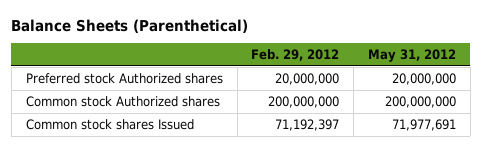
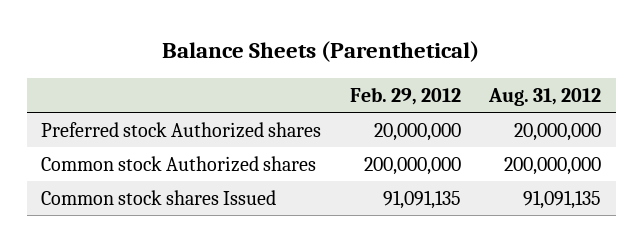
[368,49,457,63] May 31, 2012 -> none
none -> [488,88,602,107] Aug. 31, 2012
[275,118,340,131] 71,192,397 -> [382,190,461,210] 91,091,135

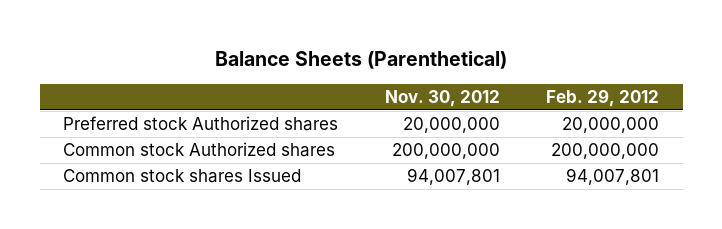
[488,88,602,107] Aug. 31, 2012 -> none
none -> [384,89,500,107] Nov. 30, 2012
[382,190,461,210] 91,091,135 -> [566,168,660,186] 94,007,801

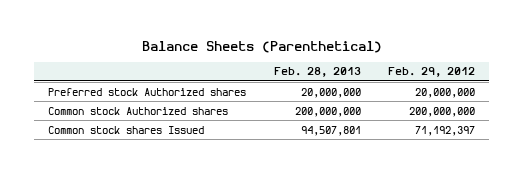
[384,89,500,107] Nov. 30, 2012 -> none
none -> [273,67,361,78] Feb. 28, 2013
[566,168,660,186] 94,007,801 -> [415,125,476,136] 71,192,397

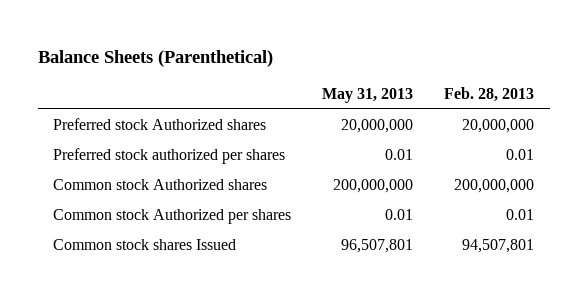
[388,67,476,78] Feb. 29, 2012 -> none
none -> [322,88,414,104] May 31, 2013
none -> [53,148,286,165] Preferred stock authorized per shares
none -> [53,209,292,225] Common stock Authorized per shares

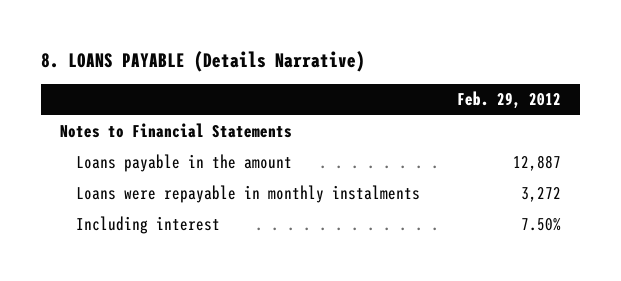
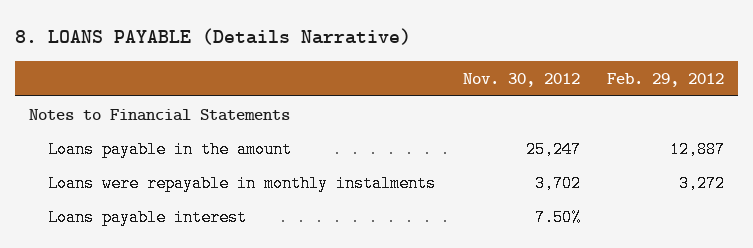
none -> [462,72,580,87] Nov. 30, 2012
[75,216,220,235] Including interest -> none
none -> [48,208,248,226] Loans payable interest

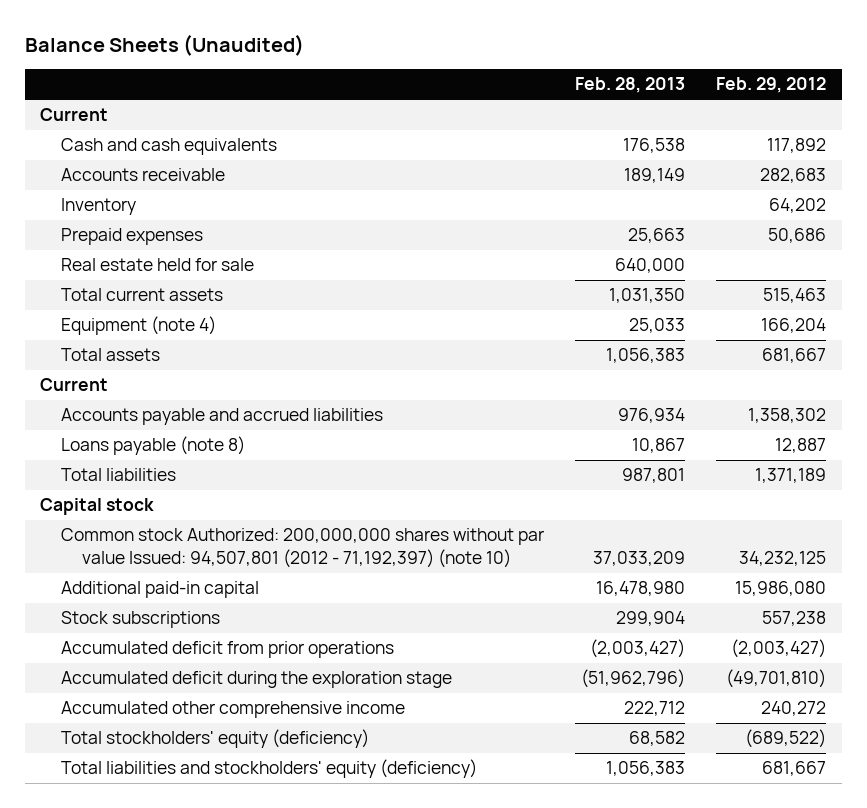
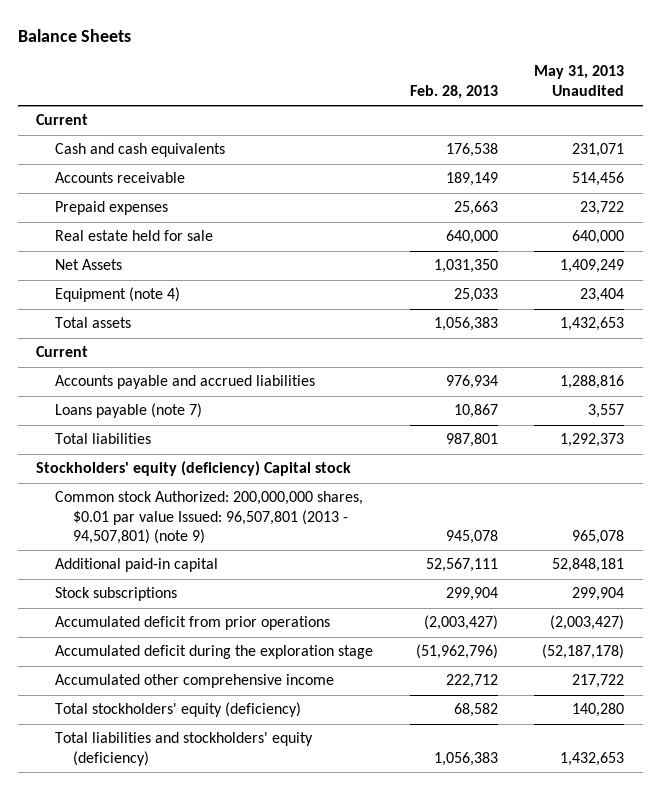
[24,33,304,56] Balance Sheets (Unaudited) -> [17,28,131,42] Balance Sheets
[716,77,827,94] Feb. 29, 2012 -> none
none -> [534,65,625,96] May 31, 2013 Unaudited
[61,198,137,216] Inventory -> none
[61,288,224,302] Total current assets -> [54,259,122,271] Net Assets
[61,436,246,456] Loans payable (note 8) -> [54,403,202,419] Loans payable (note 7)
[40,498,155,516] Capital stock -> none
none -> [36,461,352,477] Stockholders' equity (deficiency) Capital stock
[61,528,545,568] Common stock Authorized: 200,000,000 shares without par value Issued: 94,507,801 (2012 - 71,192,397) (note 10) -> [54,491,363,544] Common stock Authorized: 200,000,000 shares, $0.01 par value Issued: 96,507,801 (2013 - 94,507,801) (note 9)
[593,550,686,566] 37,033,209 -> [445,529,498,544] 945,078
[596,581,686,597] 16,478,980 -> [425,558,498,573] 52,567,111

